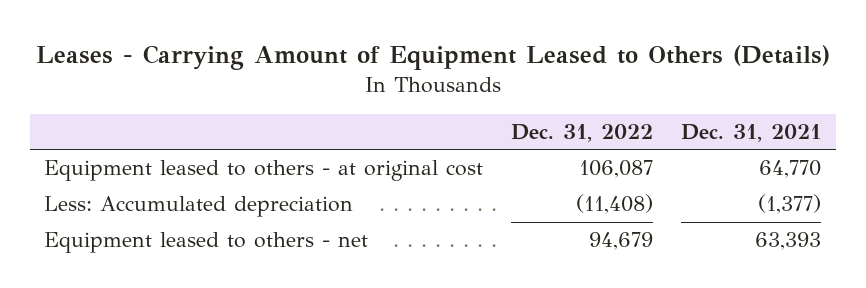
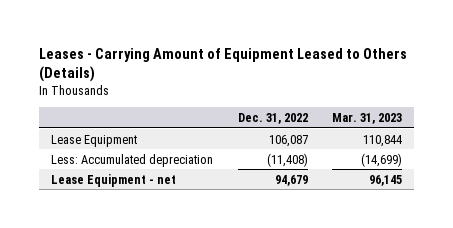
[681,123,822,142] Dec. 31, 2021 -> none
none -> [331,112,402,124] Mar. 31, 2023
[44,160,484,182] Equipment leased to others - at original cost -> [51,134,138,147] Lease Equipment
[44,232,369,254] Equipment leased to others - net -> [51,173,177,187] Lease Equipment - net

